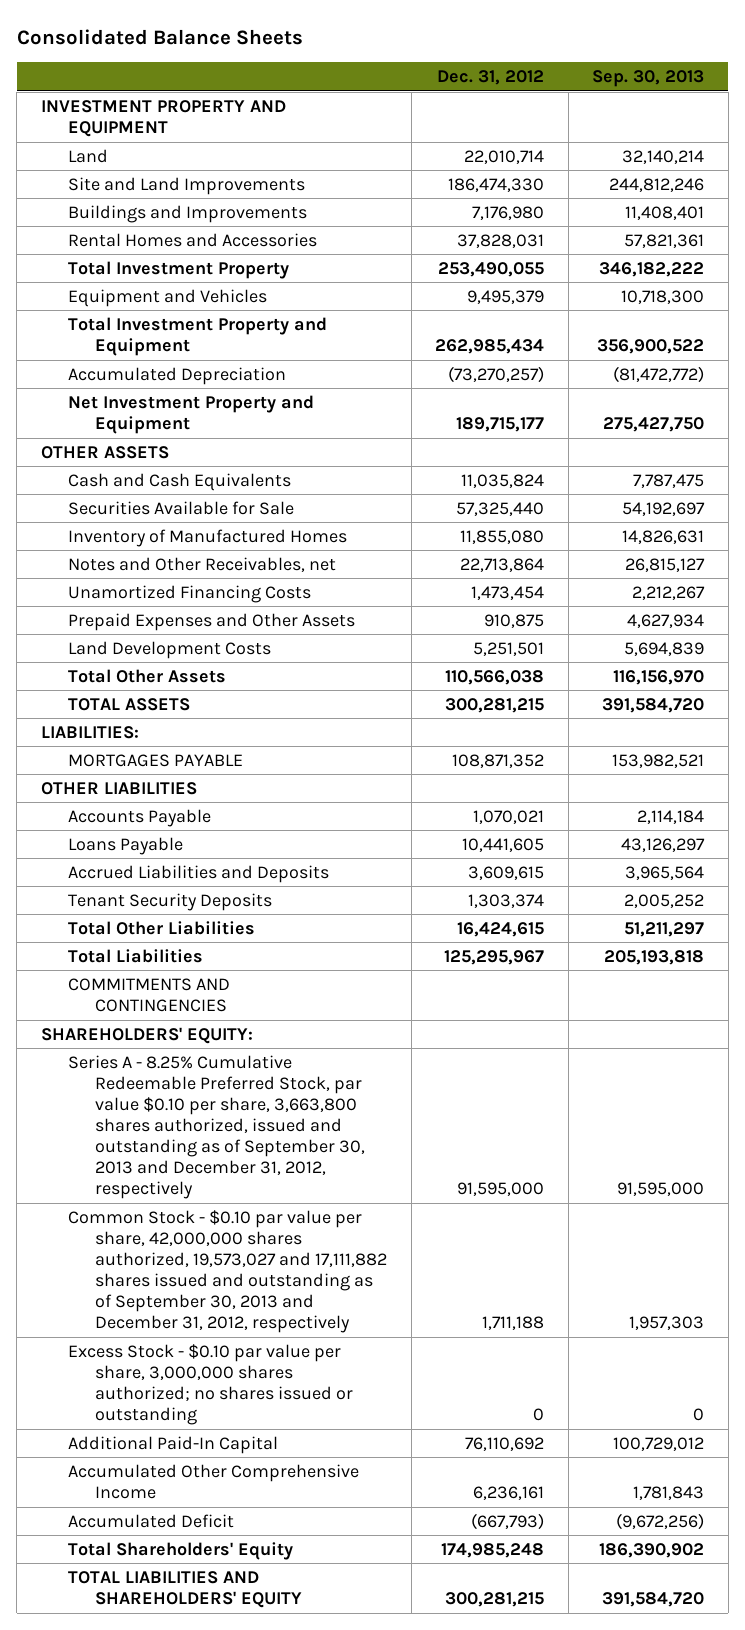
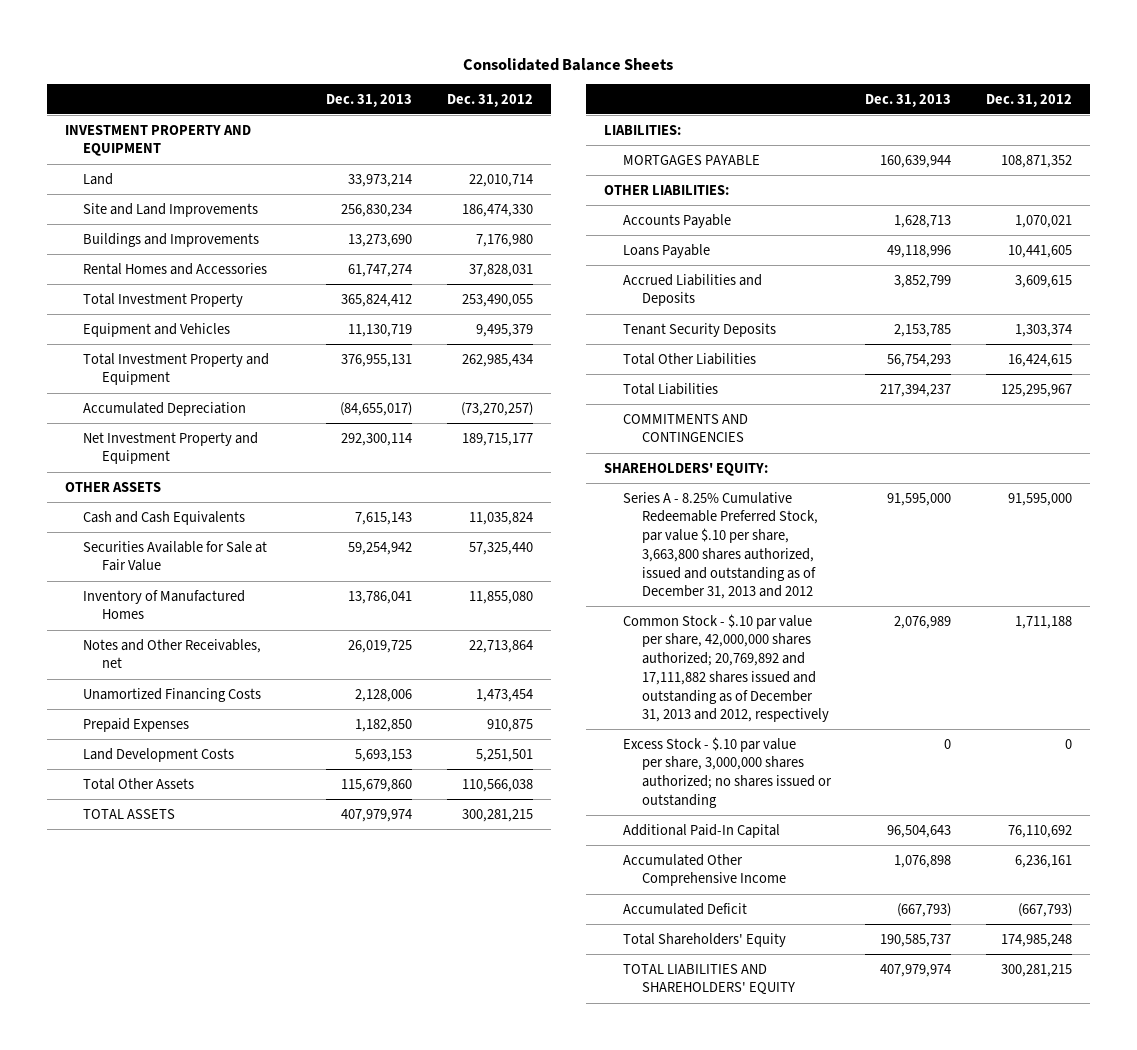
[592,70,705,88] Sep. 30, 2013 -> none
none -> [326,93,413,107] Dec. 31, 2013
[67,500,294,515] Securities Available for Sale -> [83,540,268,572] Securities Available for Sale at Fair Value
[67,612,355,631] Prepaid Expenses and Other Assets -> [83,717,190,732] Prepaid Expenses
[40,781,197,795] OTHER LIABILITIES -> [603,184,729,195] OTHER LIABILITIES:
[67,1054,366,1200] Series A - 8.25% Cumulative Redeemable Preferred Stock, par value $0.10 per share, 3,663,800 shares authorized, issued and outstanding as of September 30, 2013 and December 31, 2012, respectively -> [622,491,818,600] Series A - 8.25% Cumulative Redeemable Preferred Stock, par value $.10 per share, 3,663,800 shares authorized, issued and outstanding as of December 31, 2013 and 2012
[67,1209,388,1334] Common Stock - $0.10 par value per share, 42,000,000 shares authorized, 19,573,027 and 17,111,882 shares issued and outstanding as of September 30, 2013 and December 31, 2012, respectively -> [622,613,829,723] Common Stock - $.10 par value per share, 42,000,000 shares authorized; 20,769,892 and 17,111,882 shares issued and outstanding as of December 31, 2013 and 2012, respectively
[67,1343,354,1426] Excess Stock - $0.10 par value per share, 3,000,000 shares authorized; no shares issued or outstanding -> [622,736,832,808] Excess Stock - $.10 par value per share, 3,000,000 shares authorized; no shares issued or outstanding

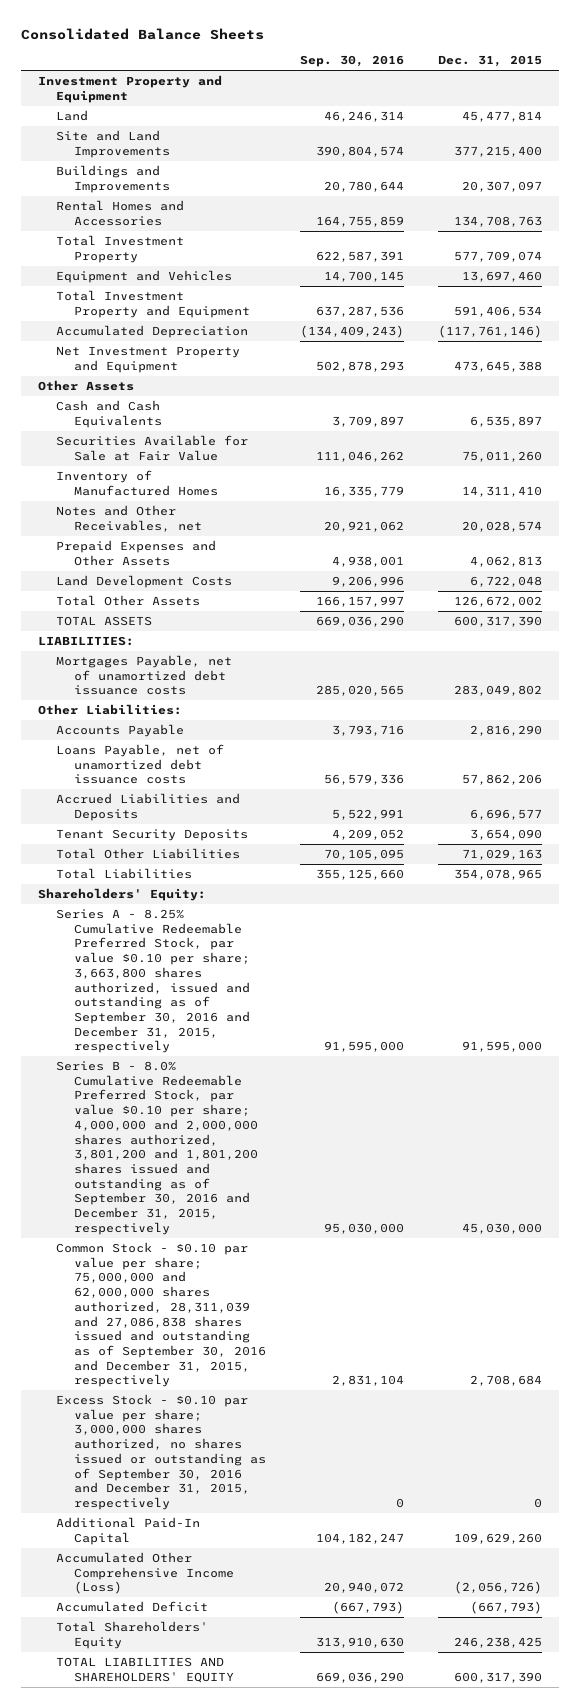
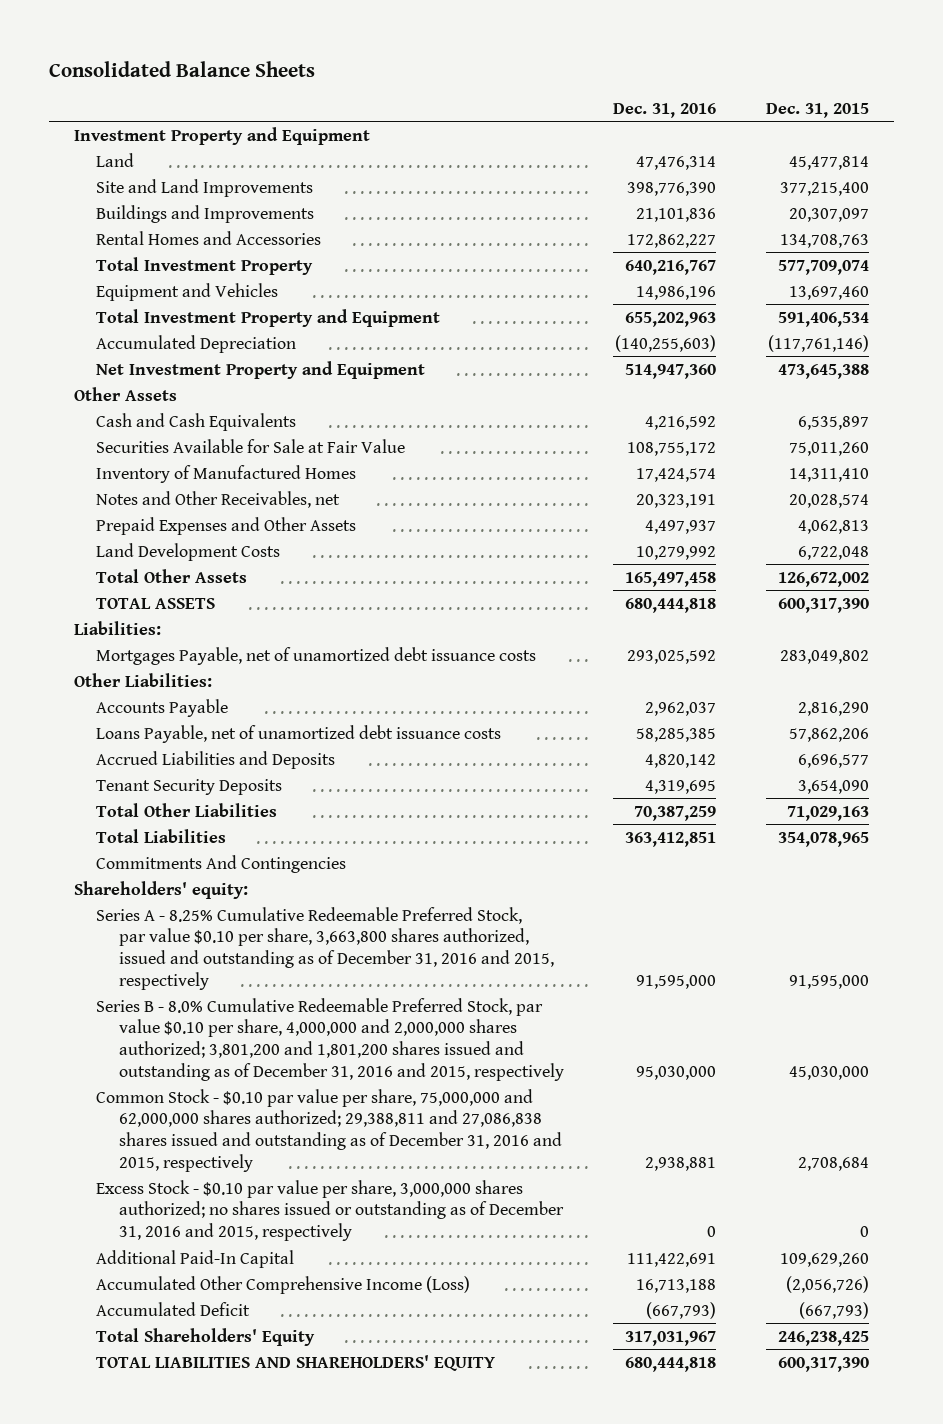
[300,55,405,68] Sep. 30, 2016 -> none
none -> [613,102,717,118] Dec. 31, 2016
[37,636,134,647] LIABILITIES: -> [74,620,162,635] Liabilities:
none -> [96,854,347,873] Commitments And Contingencies
[37,888,206,902] Shareholders' Equity: -> [74,880,249,899] Shareholders' equity:
[56,909,251,1054] Series A - 8.25% Cumulative Redeemable Preferred Stock, par value $0.10 per share; 3,663,800 shares authorized, issued and outstanding as of September 30, 2016 and December 31, 2015, respectively -> [96,906,554,990] Series A - 8.25% Cumulative Redeemable Preferred Stock, par value $0.10 per share, 3,663,800 shares authorized, issued and outstanding as of December 31, 2016 and 2015, respectively
[56,1061,259,1235] Series B - 8.0% Cumulative Redeemable Preferred Stock, par value $0.10 per share; 4,000,000 and 2,000,000 shares authorized, 3,801,200 and 1,801,200 shares issued and outstanding as of September 30, 2016 and December 31, 2015, respectively -> [96,997,564,1081] Series B - 8.0% Cumulative Redeemable Preferred Stock, par value $0.10 per share, 4,000,000 and 2,000,000 shares authorized; 3,801,200 and 1,801,200 shares issued and outstanding as of December 31, 2016 and 2015, respectively
[56,1242,267,1388] Common Stock - $0.10 par value per share; 75,000,000 and 62,000,000 shares authorized, 28,311,039 and 27,086,838 shares issued and outstanding as of September 30, 2016 and December 31, 2015, respectively -> [96,1088,562,1172] Common Stock - $0.10 par value per share, 75,000,000 and 62,000,000 shares authorized; 29,388,811 and 27,086,838 shares issued and outstanding as of December 31, 2016 and 2015, respectively
[56,1394,267,1510] Excess Stock - $0.10 par value per share; 3,000,000 shares authorized, no shares issued or outstanding as of September 30, 2016 and December 31, 2015, respectively -> [96,1179,564,1242] Excess Stock - $0.10 par value per share, 3,000,000 shares authorized; no shares issued or outstanding as of December 31, 2016 and 2015, respectively

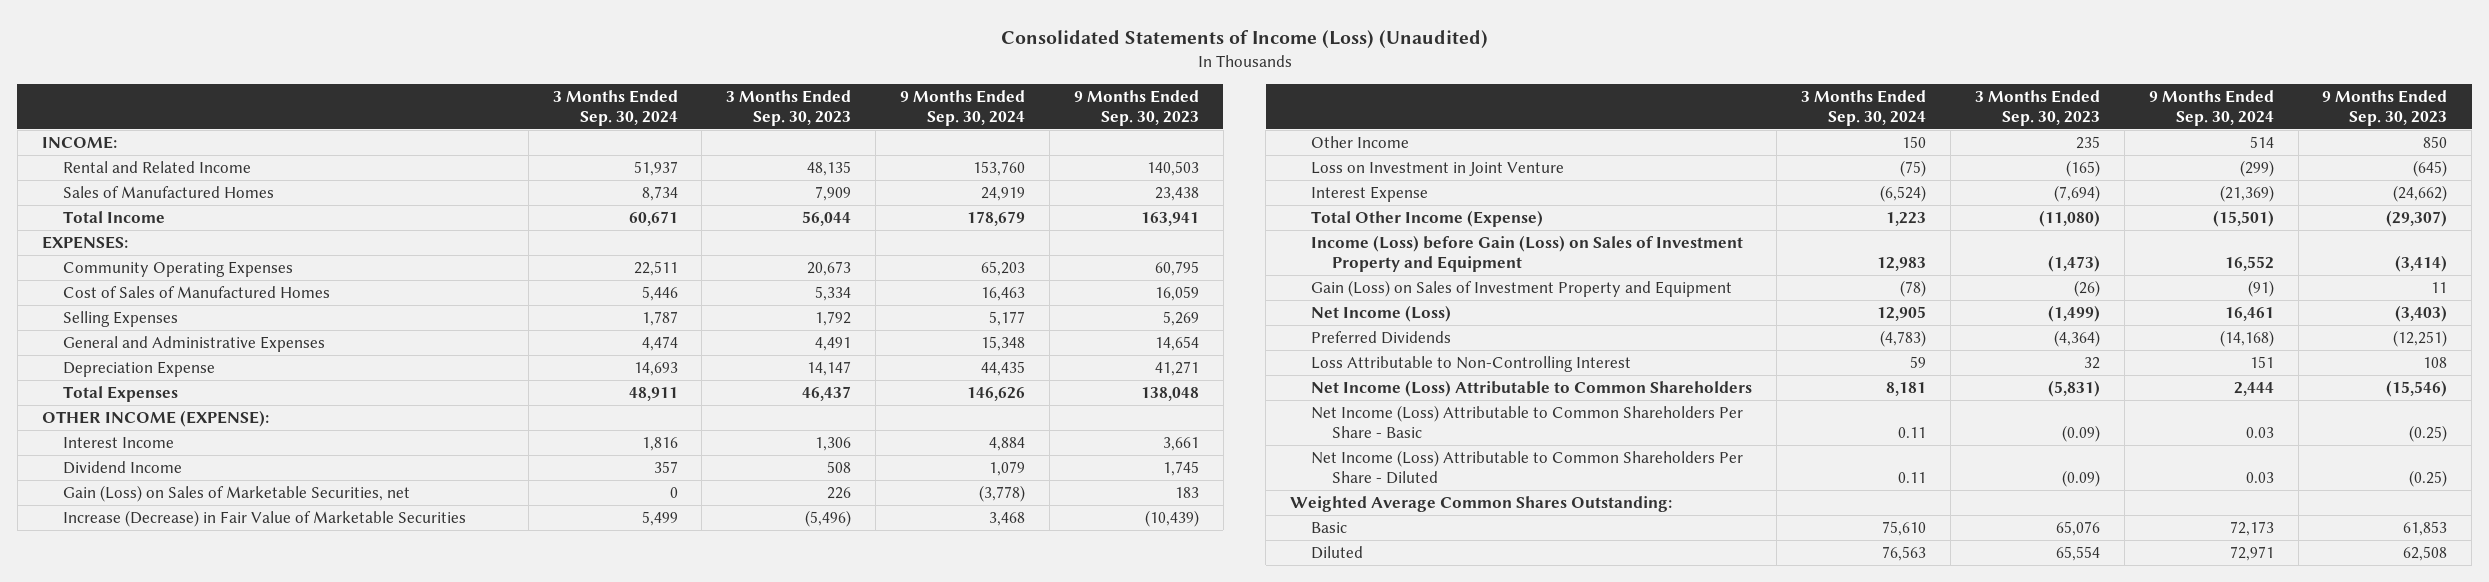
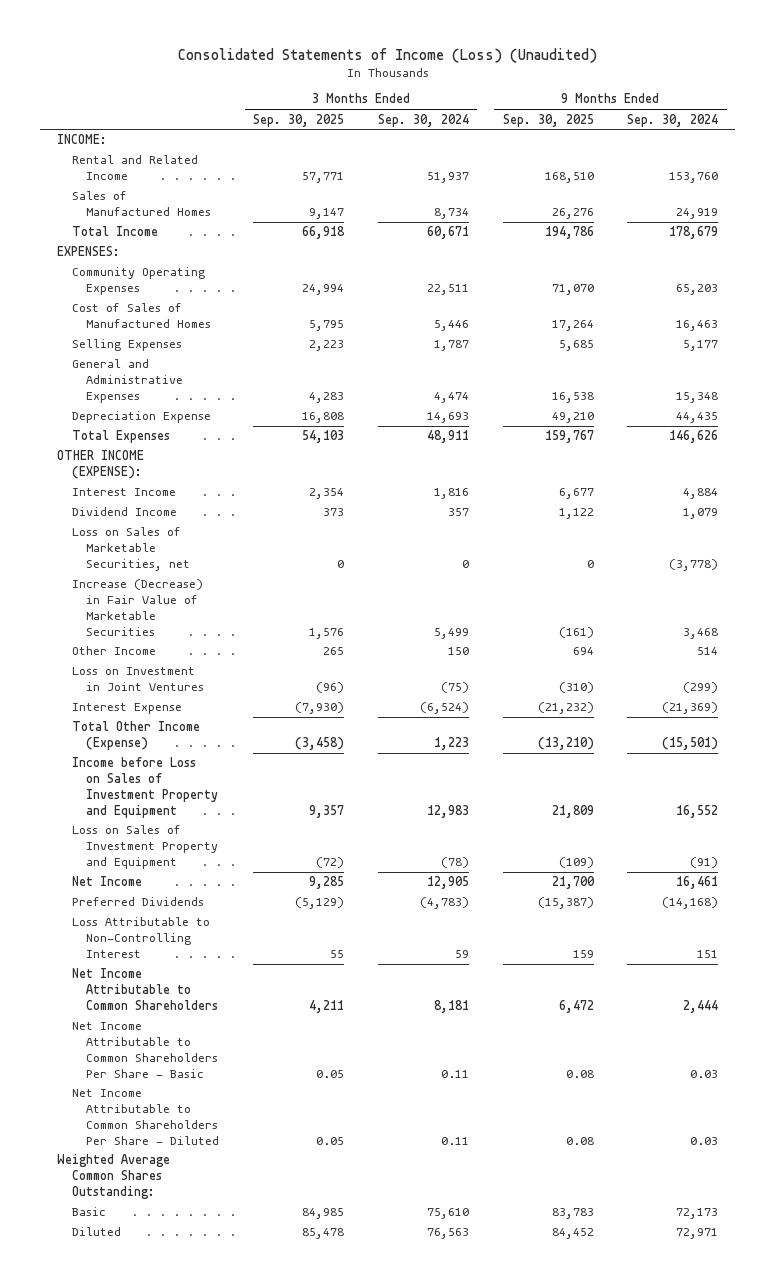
[726,89,852,126] 3 Months Ended Sep. 30, 2023 -> none
[1073,89,1199,126] 9 Months Ended Sep. 30, 2023 -> none
none -> [253,113,345,127] Sep. 30, 2025
none -> [502,113,594,127] Sep. 30, 2025
[62,485,410,503] Gain (Loss) on Sales of Marketable Securities, net -> [71,527,191,571] Loss on Sales of Marketable Securities, net
[1311,162,1565,177] Loss on Investment in Joint Venture -> [71,667,205,692] Loss on Investment in Joint Ventures
[1311,235,1744,272] Income (Loss) before Gain (Loss) on Sales of Investment Property and Equipment -> [71,757,219,818] Income before Loss on Sales of Investment Property and Equipment
[1311,280,1733,298] Gain (Loss) on Sales of Investment Property and Equipment -> [71,825,219,869] Loss on Sales of Investment Property and Equipment
[1311,305,1452,323] Net Income (Loss) -> [71,876,142,887] Net Income
[1311,380,1753,398] Net Income (Loss) Attributable to Common Shareholders -> [71,968,219,1010] Net Income Attributable to Common Shareholders
[1311,405,1744,438] Net Income (Loss) Attributable to Common Shareholders Per Share - Basic -> [71,1022,219,1078] Net Income Attributable to Common Shareholders Per Share - Basic
[1311,450,1744,484] Net Income (Loss) Attributable to Common Shareholders Per Share - Diluted -> [71,1089,220,1145] Net Income Attributable to Common Shareholders Per Share - Diluted

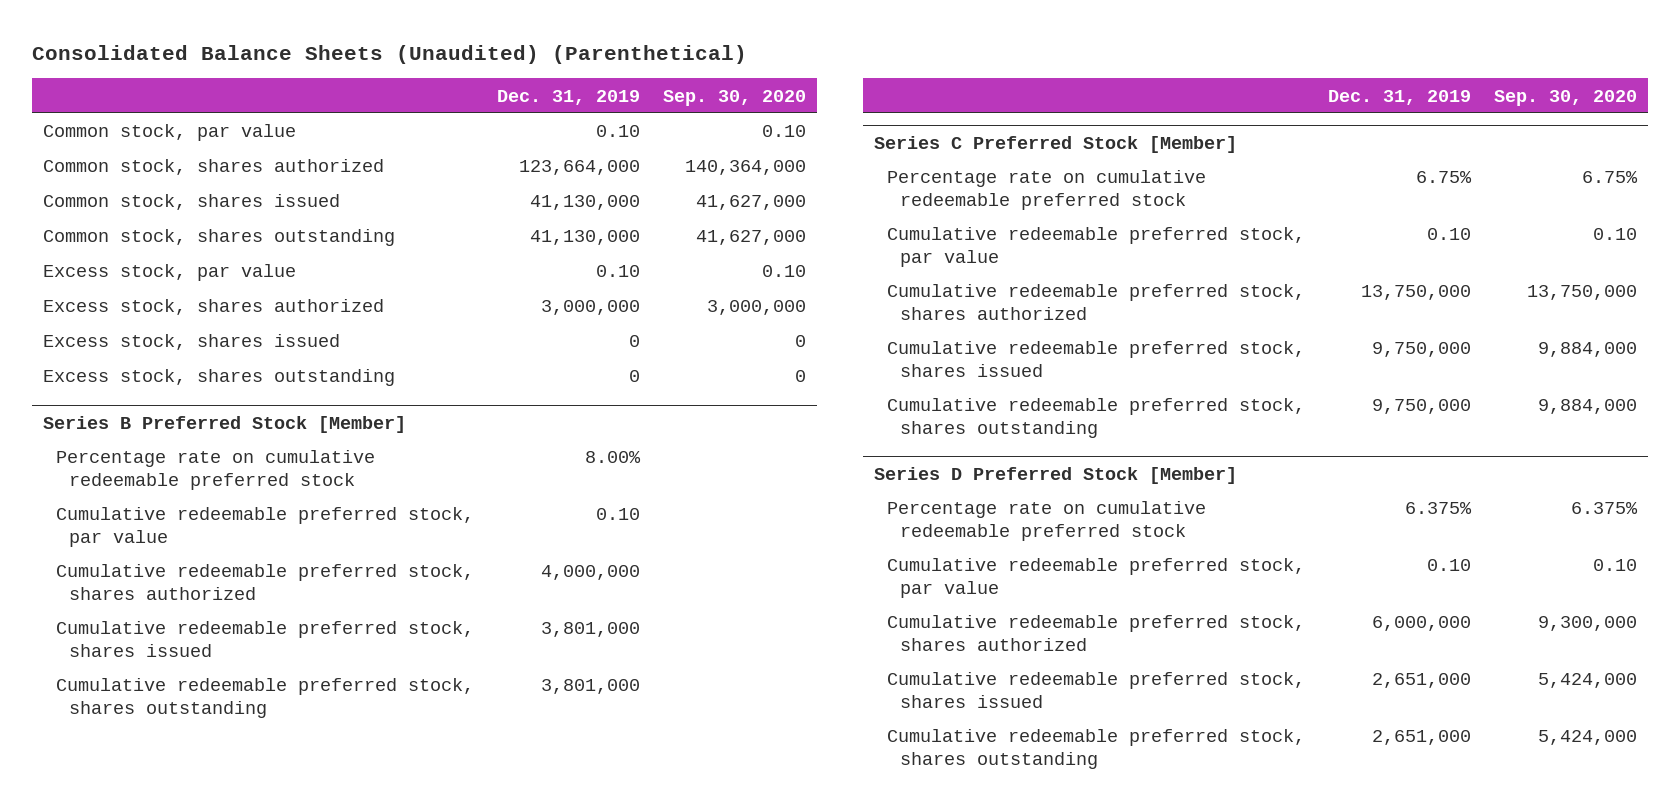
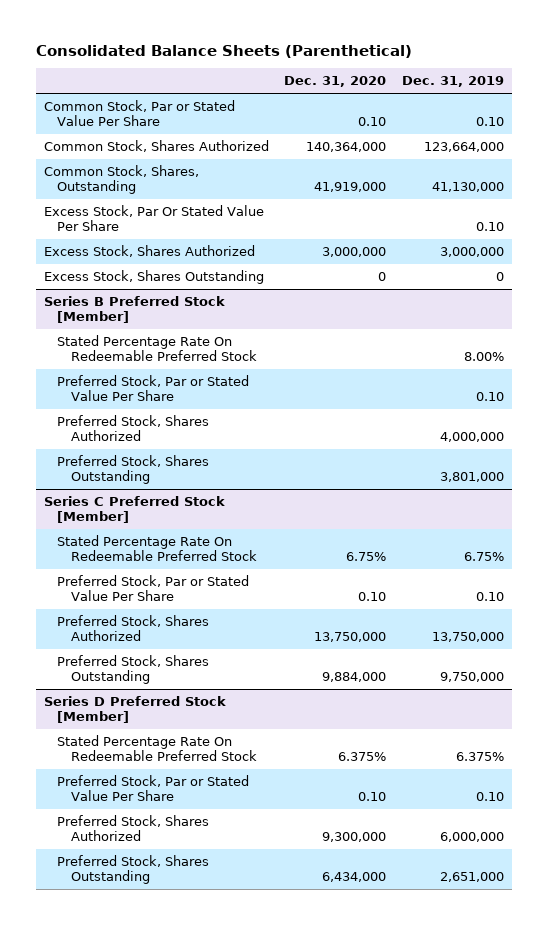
[31,44,747,64] Consolidated Balance Sheets (Unaudited) (Parenthetical) -> [35,44,412,58] Consolidated Balance Sheets (Parenthetical)
[662,89,806,106] Sep. 30, 2020 -> none
none -> [284,76,387,88] Dec. 31, 2020
[42,194,340,211] Common stock, shares issued -> none
[42,334,340,351] Excess stock, shares issued -> none
[42,124,296,142] Common stock, par value -> [43,100,235,127] Common Stock, Par or Stated Value Per Share
[42,159,384,176] Common stock, shares authorized -> [43,140,269,153] Common Stock, Shares Authorized
[42,229,395,247] Common stock, shares outstanding -> [43,165,199,195] Common Stock, Shares, Outstanding
[42,264,296,282] Excess stock, par value -> [43,205,264,232] Excess Stock, Par Or Stated Value Per Share
[42,299,384,316] Excess stock, shares authorized -> [43,245,255,258] Excess Stock, Shares Authorized
[42,369,395,387] Excess stock, shares outstanding -> [43,270,264,285] Excess Stock, Shares Outstanding
[55,621,474,657] Cumulative redeemable preferred stock, shares issued -> none
[55,450,375,490] Percentage rate on cumulative redeemable preferred stock -> [57,335,258,362] Stated Percentage Rate On Redeemable Preferred Stock
[55,507,474,547] Cumulative redeemable preferred stock, par value -> [57,375,250,402] Preferred Stock, Par or Stated Value Per Share
[55,564,474,600] Cumulative redeemable preferred stock, shares authorized -> [57,415,210,442] Preferred Stock, Shares Authorized
[55,678,474,718] Cumulative redeemable preferred stock, shares outstanding -> [57,455,210,485] Preferred Stock, Shares Outstanding
[887,341,1306,377] Cumulative redeemable preferred stock, shares issued -> none
[887,170,1207,210] Percentage rate on cumulative redeemable preferred stock -> [57,535,258,562] Stated Percentage Rate On Redeemable Preferred Stock
[887,227,1306,267] Cumulative redeemable preferred stock, par value -> [57,575,250,602] Preferred Stock, Par or Stated Value Per Share
[887,284,1306,320] Cumulative redeemable preferred stock, shares authorized -> [57,615,210,642] Preferred Stock, Shares Authorized
[887,398,1306,438] Cumulative redeemable preferred stock, shares outstanding -> [57,655,210,685] Preferred Stock, Shares Outstanding
[887,672,1306,708] Cumulative redeemable preferred stock, shares issued -> none
[887,501,1207,541] Percentage rate on cumulative redeemable preferred stock -> [57,735,258,762] Stated Percentage Rate On Redeemable Preferred Stock
[887,558,1306,598] Cumulative redeemable preferred stock, par value -> [57,775,250,802] Preferred Stock, Par or Stated Value Per Share
[887,615,1306,651] Cumulative redeemable preferred stock, shares authorized -> [57,815,210,842] Preferred Stock, Shares Authorized
[887,729,1306,769] Cumulative redeemable preferred stock, shares outstanding -> [57,855,210,885] Preferred Stock, Shares Outstanding

